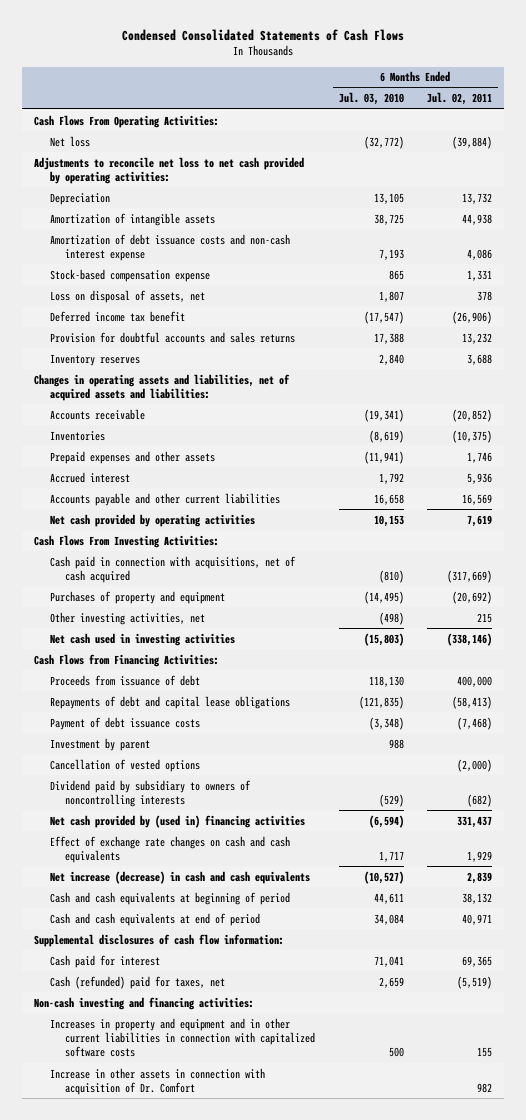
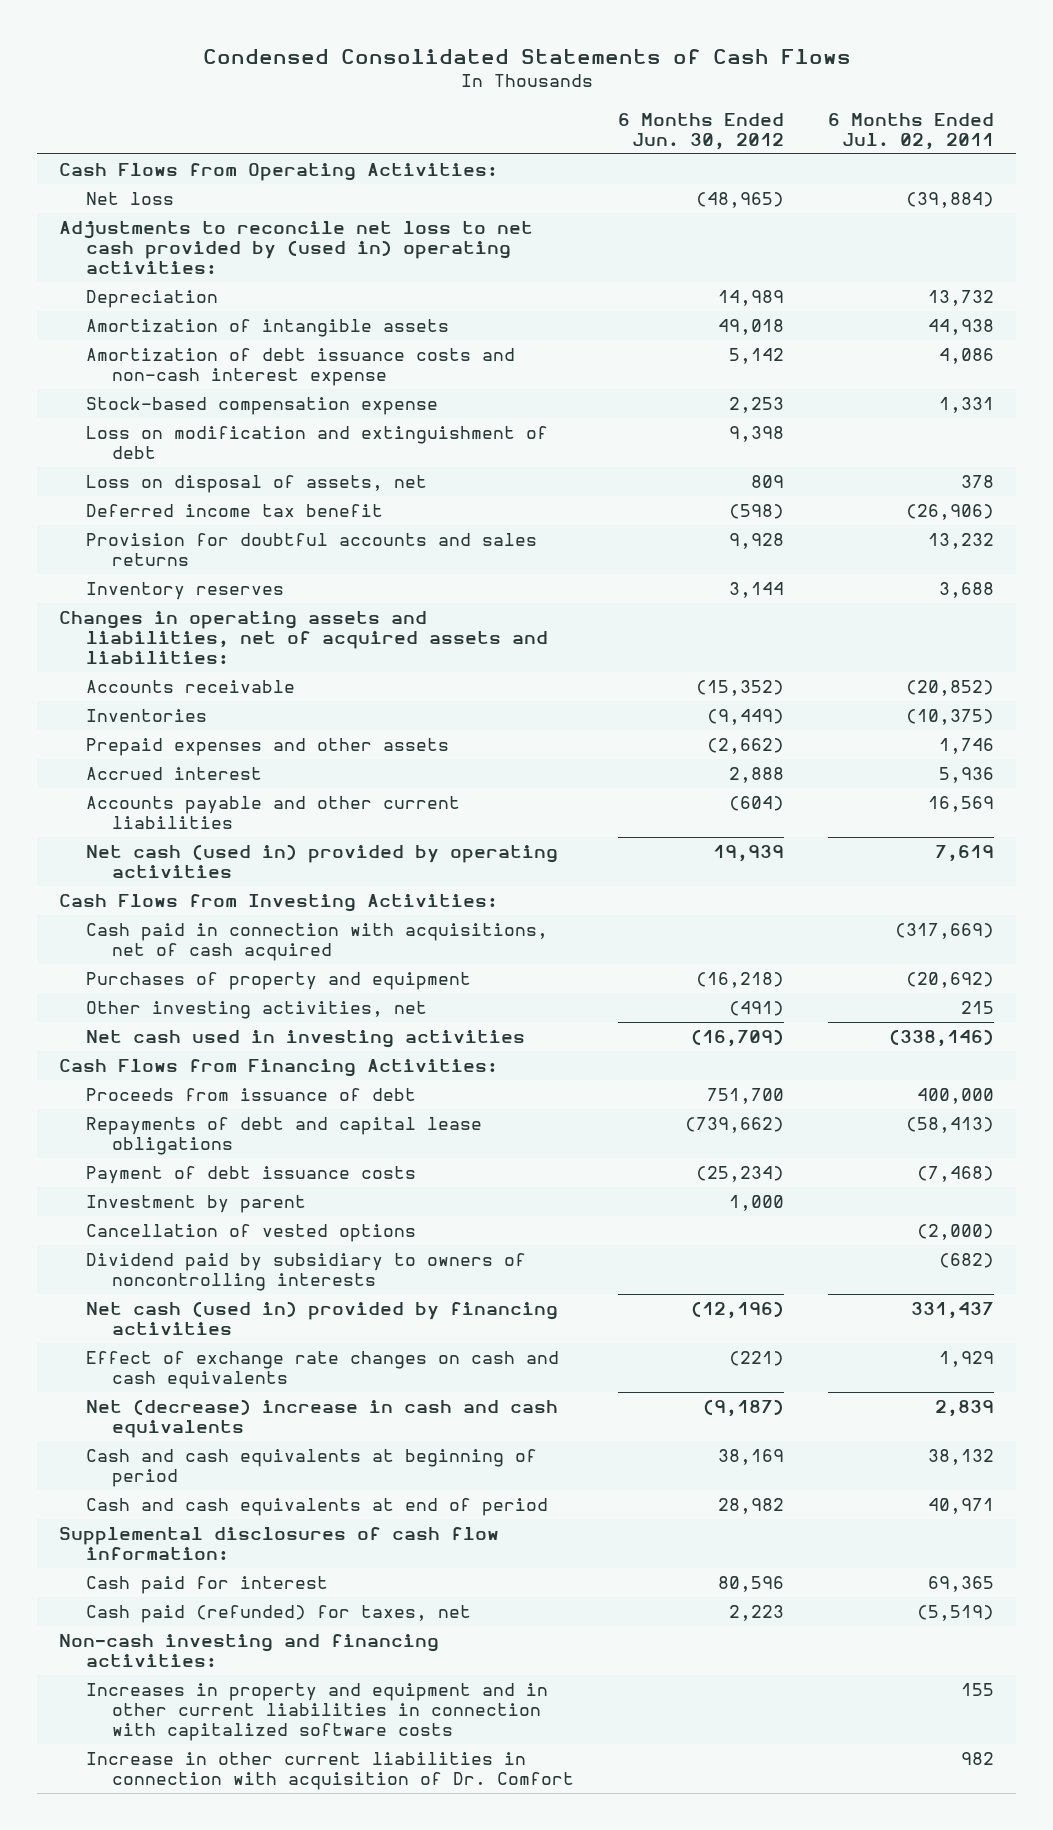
[338,92,404,106] Jul. 03, 2010 -> none
none -> [618,112,785,150] 6 Months Ended Jun. 30, 2012
[33,114,219,128] Cash Flows From Operating Activities: -> [59,163,499,182] Cash Flows from Operating Activities:
[33,156,304,184] Adjustments to reconcile net loss to net cash provided by operating activities: -> [59,221,534,275] Adjustments to reconcile net loss to net cash provided by (used in) operating activities:
none -> [85,426,548,460] Loss on modification and extinguishment of debt
[49,513,255,527] Net cash provided by operating activities -> [85,844,558,879] Net cash (used in) provided by operating activities
[33,534,219,548] Cash Flows From Investing Activities: -> [59,894,499,913] Cash Flows from Investing Activities:
[49,814,305,828] Net cash provided by (used in) financing activities -> [85,1301,558,1336] Net cash (used in) provided by financing activities
[49,870,310,884] Net increase (decrease) in cash and cash equivalents -> [85,1399,558,1439] Net (decrease) increase in cash and cash equivalents
[49,975,225,989] Cash (refunded) paid for taxes, net -> [85,1605,471,1624] Cash paid (refunded) for taxes, net
[49,1067,265,1095] Increase in other assets in connection with acquisition of Dr. Comfort -> [85,1752,575,1791] Increase in other current liabilities in connection with acquisition of Dr. Comfort

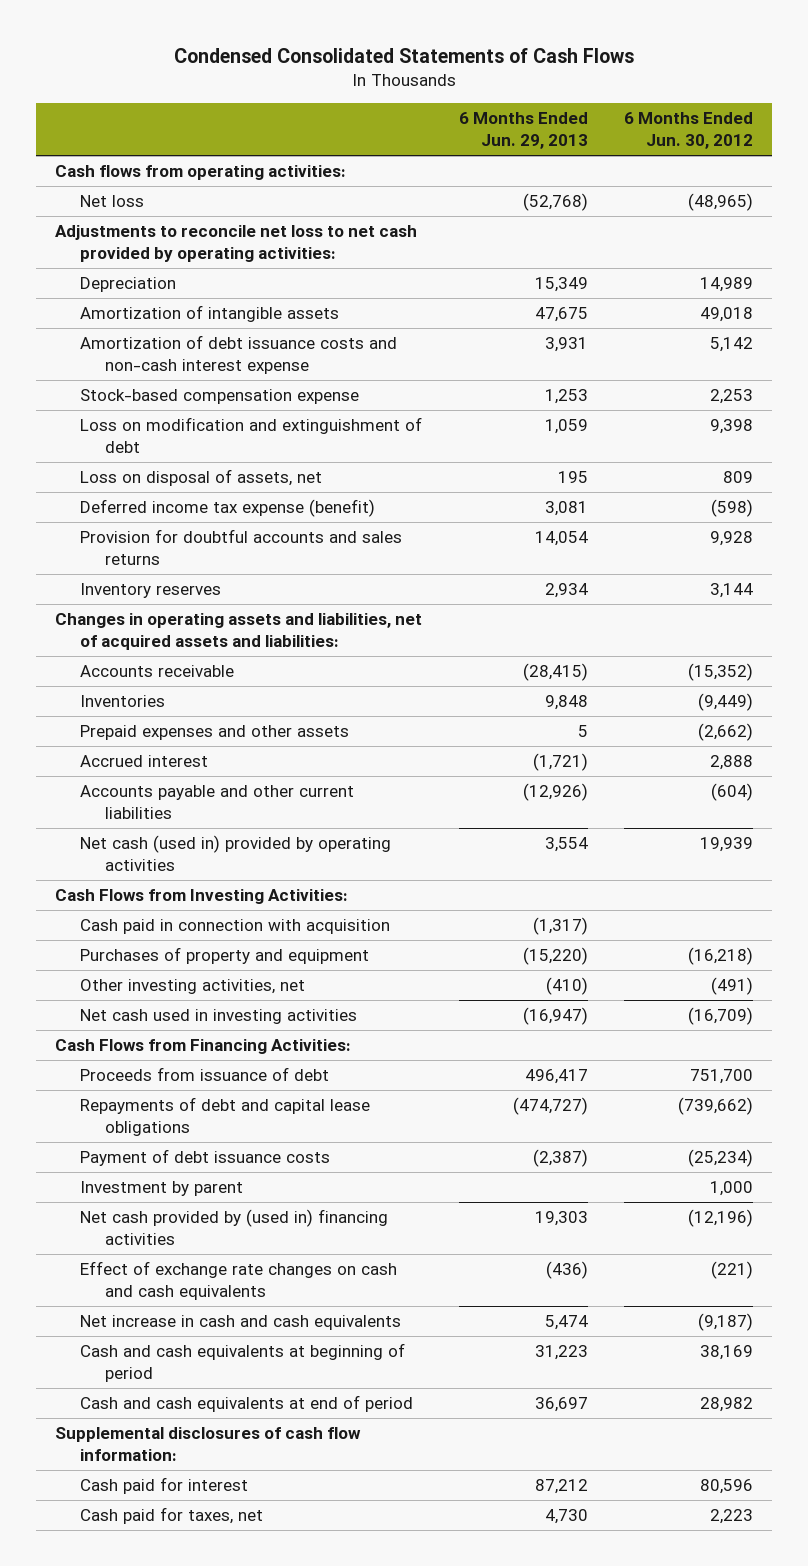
[828,112,995,150] 6 Months Ended Jul. 02, 2011 -> none
none -> [458,112,588,149] 6 Months Ended Jun. 29, 2013
[59,163,499,182] Cash Flows from Operating Activities: -> [54,165,346,181] Cash flows from operating activities:
[59,221,534,275] Adjustments to reconcile net loss to net cash provided by (used in) operating activities: -> [54,225,417,262] Adjustments to reconcile net loss to net cash provided by operating activities:
[85,504,383,518] Deferred income tax benefit -> [80,499,376,518] Deferred income tax expense (benefit)
[85,923,548,962] Cash paid in connection with acquisitions, net of cash acquired -> [80,919,391,935] Cash paid in connection with acquisition
[85,1224,416,1243] Cancellation of vested options -> none
[85,1253,526,1292] Dividend paid by subsidiary to owners of noncontrolling interests -> none
[85,1301,558,1336] Net cash (used in) provided by financing activities -> [80,1209,389,1245] Net cash provided by (used in) financing activities
[85,1399,558,1439] Net (decrease) increase in cash and cash equivalents -> [80,1315,402,1331] Net increase in cash and cash equivalents
[59,1634,440,1668] Non-cash investing and financing activities: -> none
[85,1683,548,1742] Increases in property and equipment and in other current liabilities in connection with capitalized software costs -> none
[85,1752,575,1791] Increase in other current liabilities in connection with acquisition of Dr. Comfort -> none
[85,1605,471,1624] Cash paid (refunded) for taxes, net -> [80,1507,264,1525] Cash paid for taxes, net

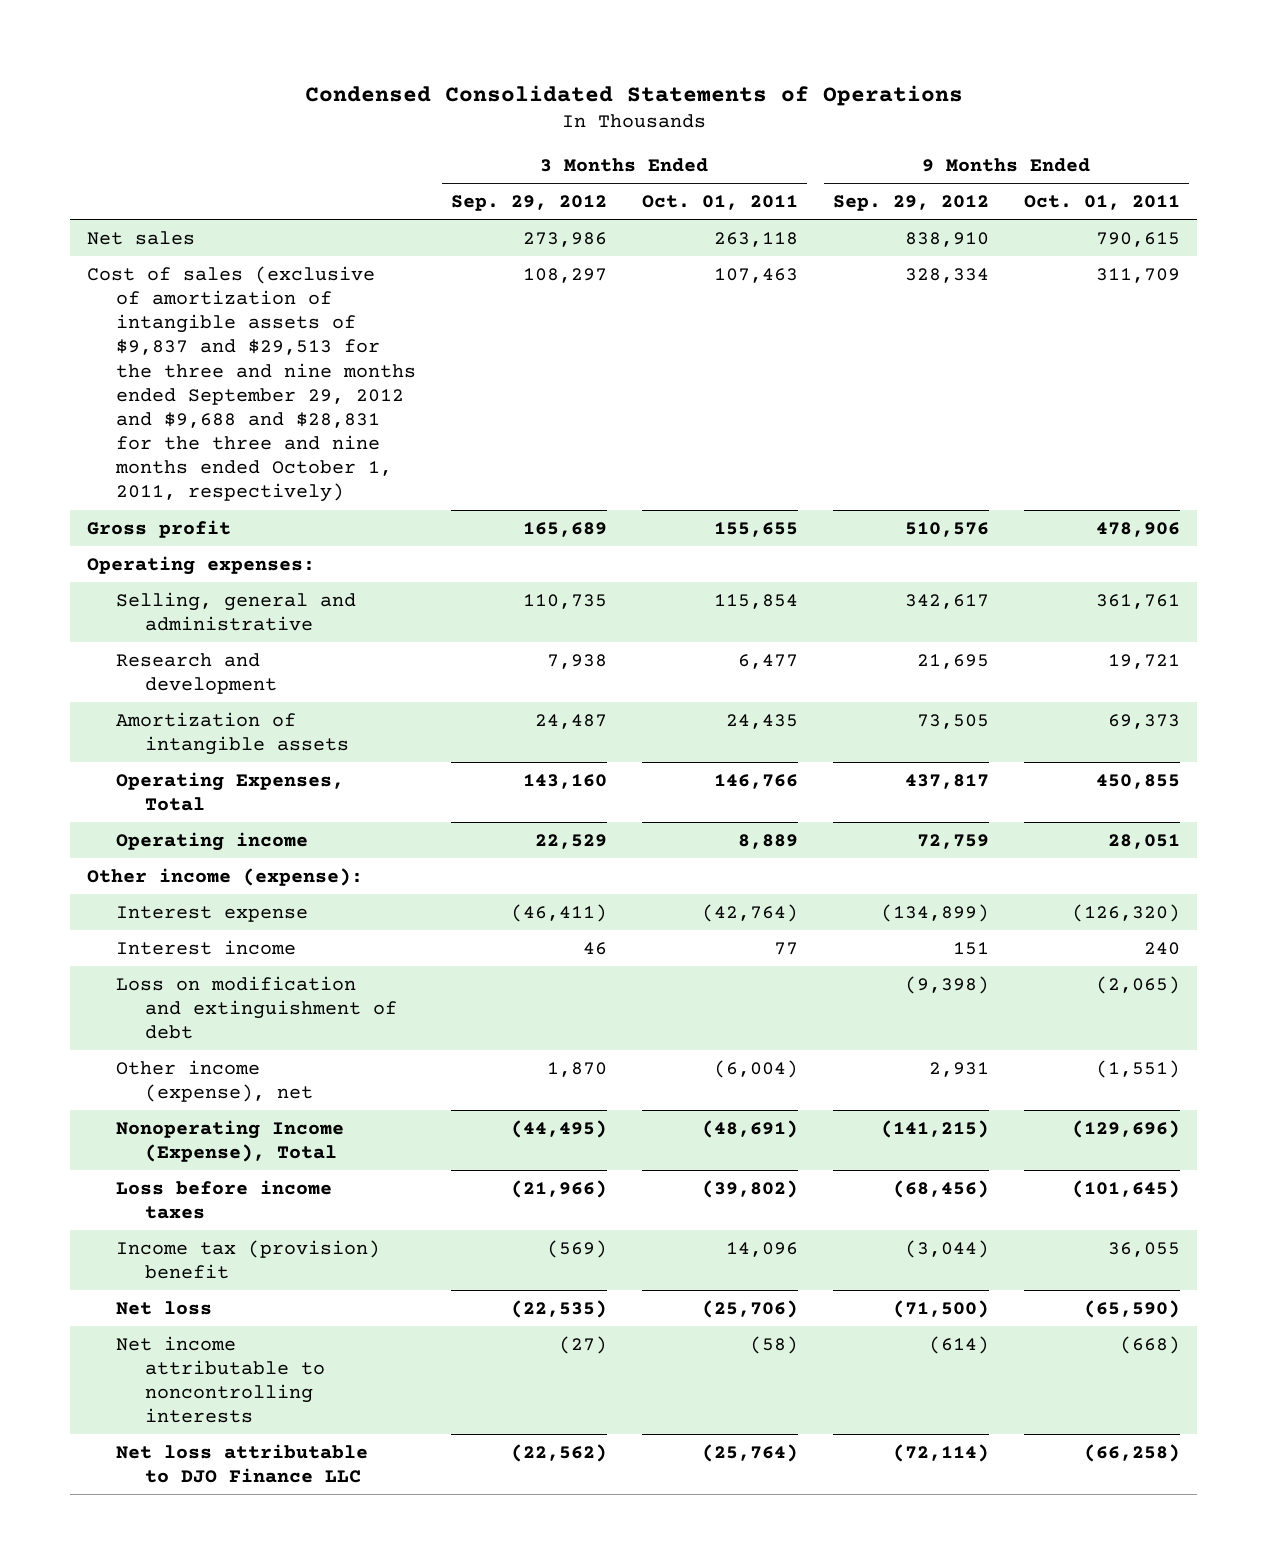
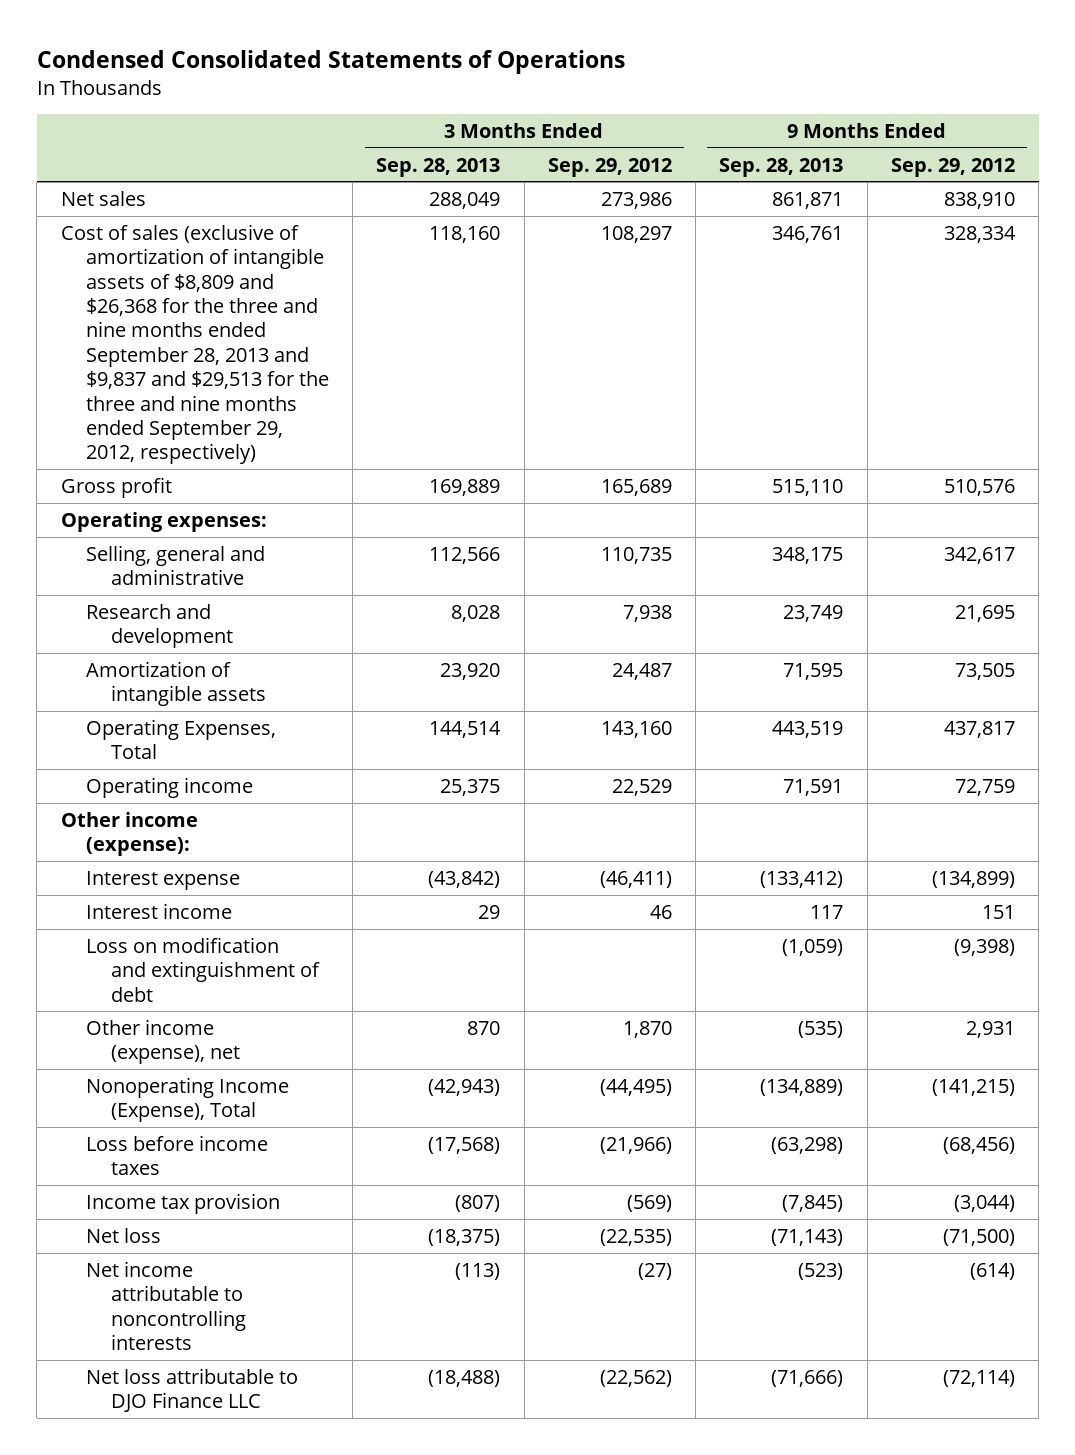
[641,195,798,211] Oct. 01, 2011 -> none
[1023,195,1180,211] Oct. 01, 2011 -> none
none -> [376,157,501,177] Sep. 28, 2013
none -> [719,157,844,177] Sep. 28, 2013
[87,265,416,503] Cost of sales (exclusive of amortization of intangible assets of $9,837 and $29,513 for the three and nine months ended September 29, 2012 and $9,688 and $28,831 for the three and nine months ended October 1, 2011, respectively) -> [60,223,329,465] Cost of sales (exclusive of amortization of intangible assets of $8,809 and $26,368 for the three and nine months ended September 28, 2013 and $9,837 and $29,513 for the three and nine months ended September 29, 2012, respectively)
[115,1239,380,1279] Income tax (provision) benefit -> [85,1192,280,1214] Income tax provision

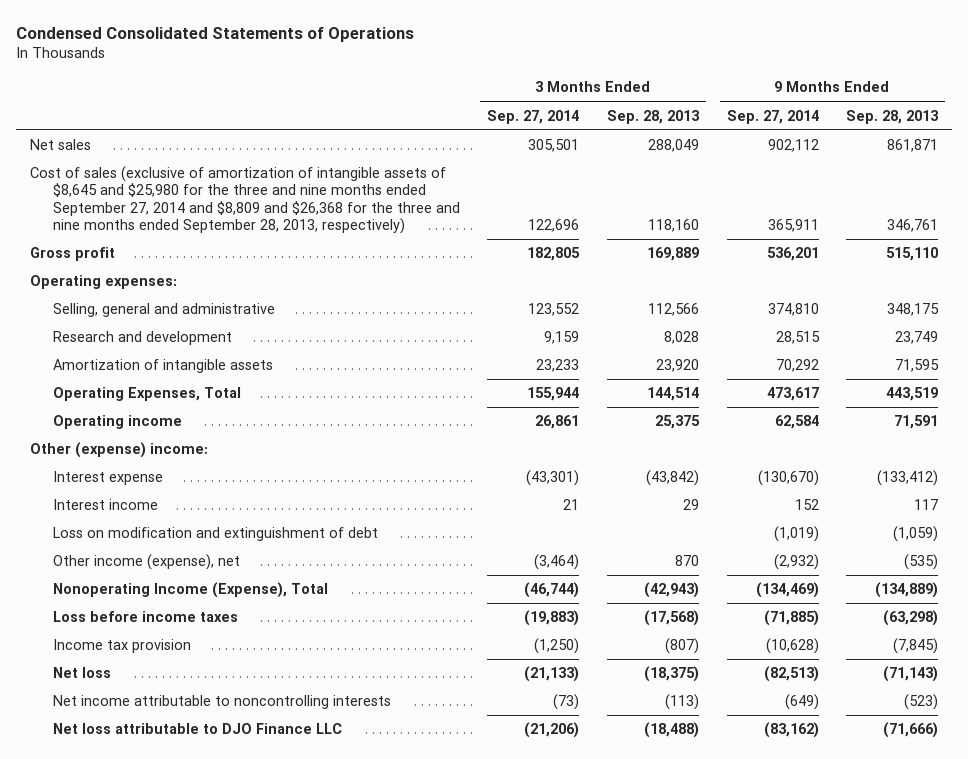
[547,157,672,177] Sep. 29, 2012 -> none
[890,157,1015,177] Sep. 29, 2012 -> none
none -> [487,109,580,124] Sep. 27, 2014
none -> [726,109,819,124] Sep. 27, 2014
[60,223,329,465] Cost of sales (exclusive of amortization of intangible assets of $8,809 and $26,368 for the three and nine months ended September 28, 2013 and $9,837 and $29,513 for the three and nine months ended September 29, 2012, respectively) -> [30,166,460,234] Cost of sales (exclusive of amortization of intangible assets of $8,645 and $25,980 for the three and nine months ended September 27, 2014 and $8,809 and $26,368 for the three and nine months ended September 28, 2013, respectively)
[60,811,198,857] Other income (expense): -> [30,442,209,459] Other (expense) income:

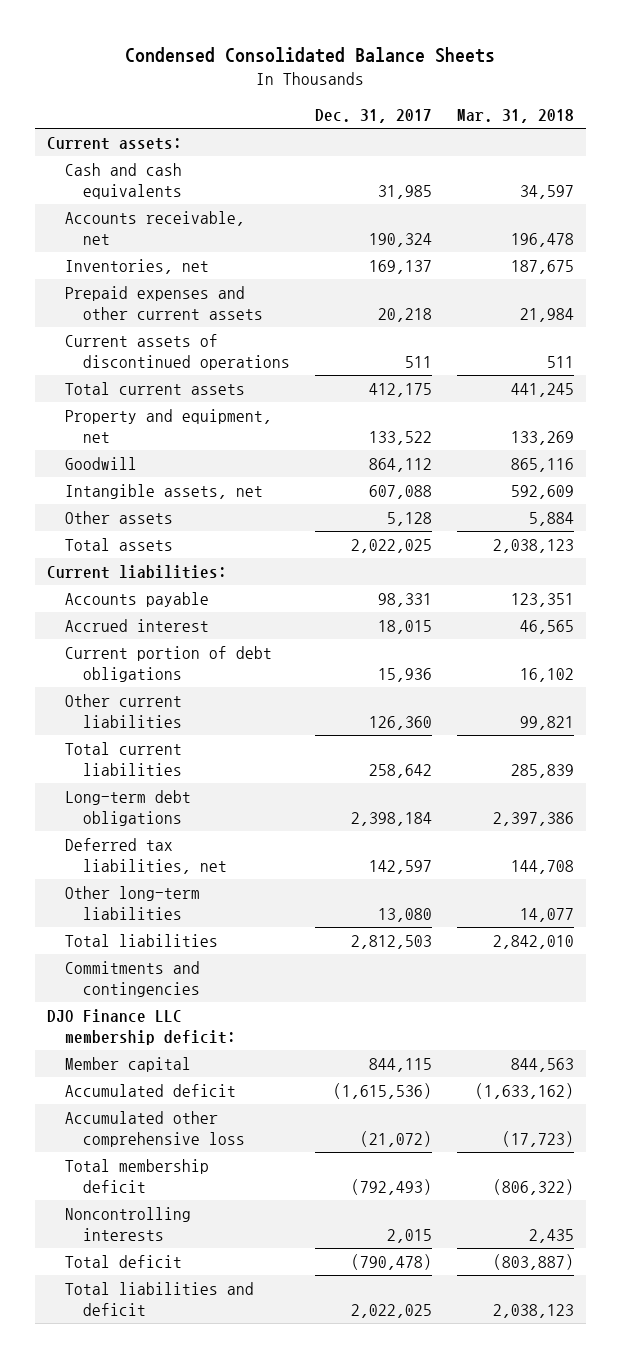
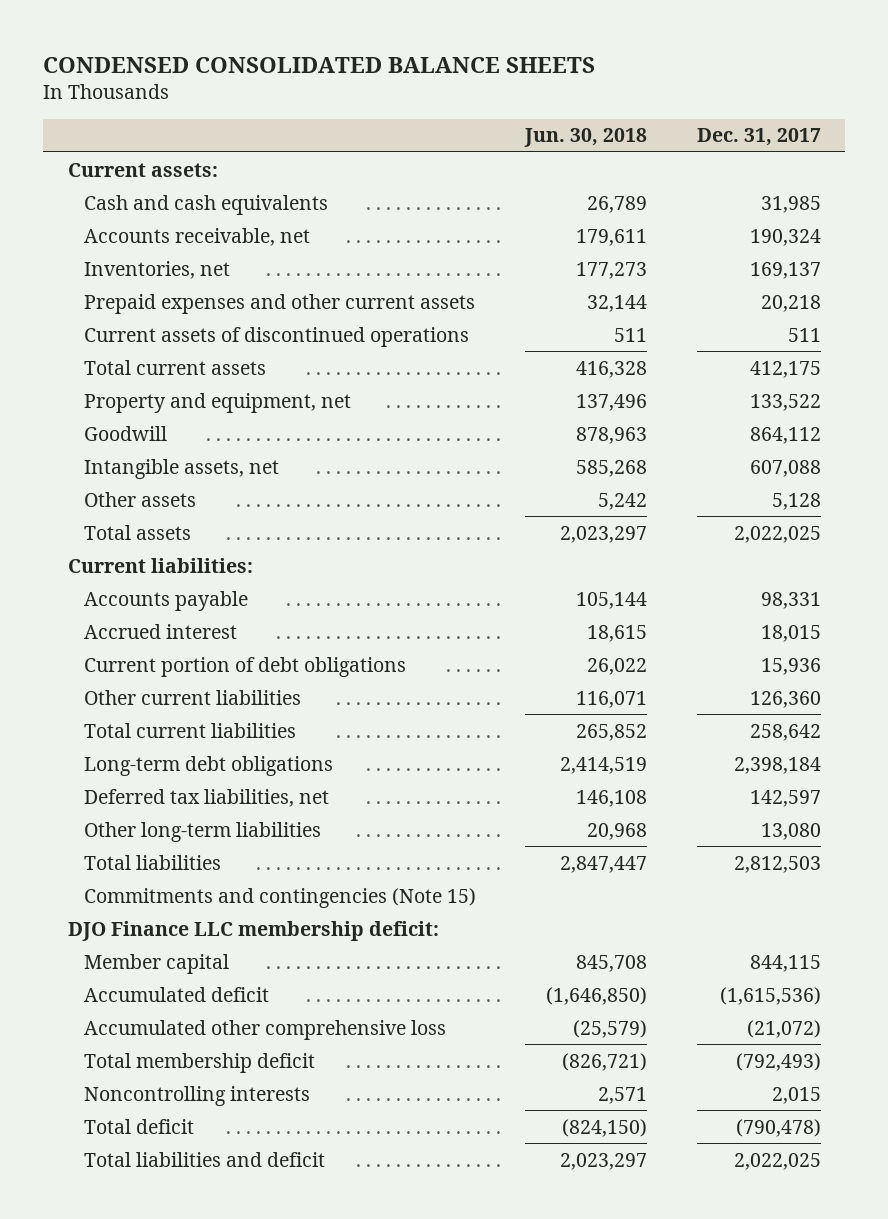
[125,46,496,63] Condensed Consolidated Balance Sheets -> [42,57,595,74] CONDENSED CONSOLIDATED BALANCE SHEETS
[456,108,574,123] Mar. 31, 2018 -> none
none -> [524,128,648,148] Jun. 30, 2018
[65,961,201,997] Commitments and contingencies -> [83,887,476,908] Commitments and contingencies (Note 15)

